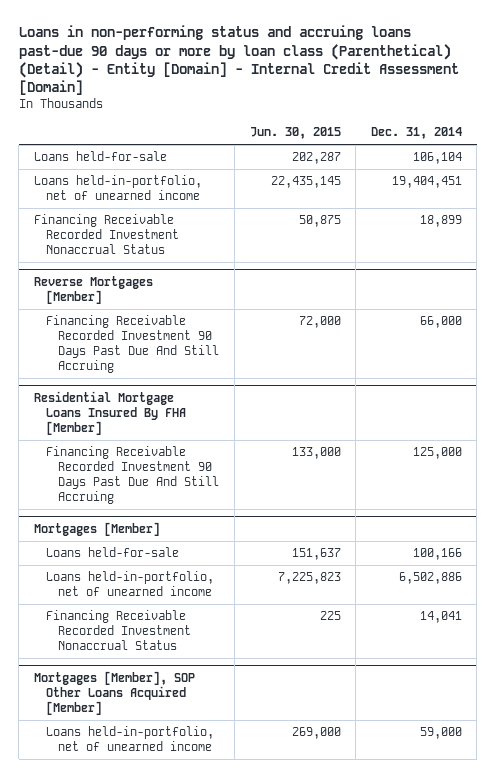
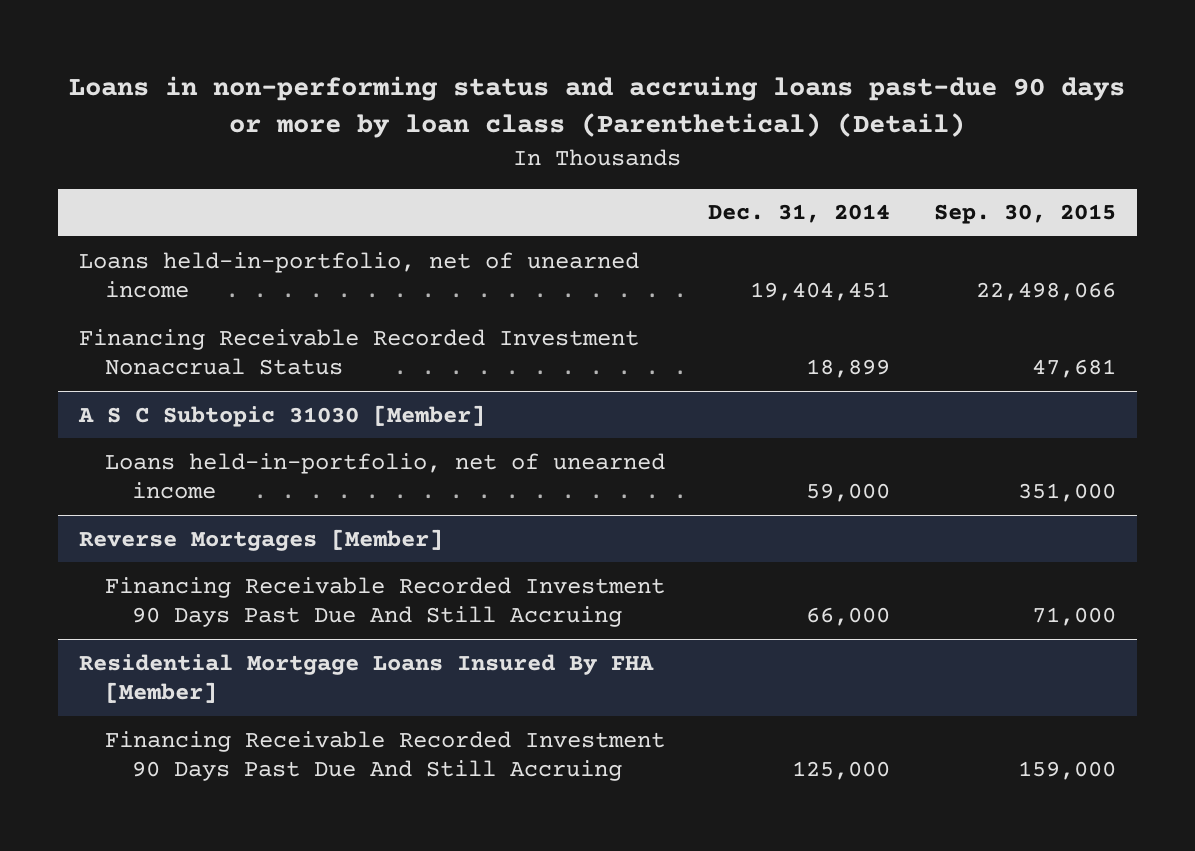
[18,25,459,96] Loans in non-performing status and accruing loans past-due 90 days or more by loan class (Parenthetical) (Detail) - Entity [Domain] - Internal Credit Assessment [Domain] -> [69,75,1126,139] Loans in non-performing status and accruing loans past-due 90 days or more by loan class (Parenthetical) (Detail)
[249,127,341,140] Jun. 30, 2015 -> none
none -> [933,204,1116,225] Sep. 30, 2015
[33,151,167,162] Loans held-for-sale -> none
none -> [78,404,486,427] A S C Subtopic 31030 [Member]
none -> [105,452,666,500] Loans held-in-portfolio, net of unearned income
[33,521,160,536] Mortgages [Member] -> none
[46,547,180,558] Loans held-for-sale -> none
[46,571,215,597] Loans held-in-portfolio, net of unearned income -> none
[46,610,192,651] Financing Receivable Recorded Investment Nonaccrual Status -> none
[33,670,195,715] Mortgages [Member], SOP Other Loans Acquired [Member] -> none
[46,726,215,752] Loans held-in-portfolio, net of unearned income -> none

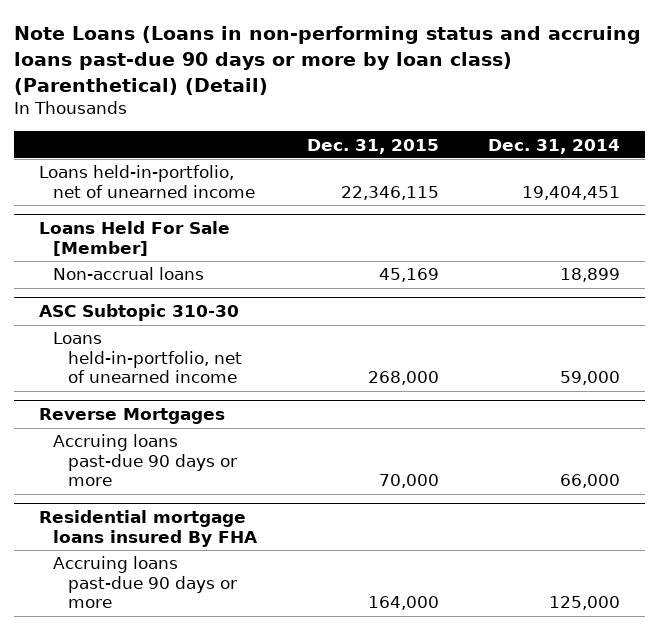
[69,75,1126,139] Loans in non-performing status and accruing loans past-due 90 days or more by loan class (Parenthetical) (Detail) -> [14,26,642,95] Note Loans (Loans in non-performing status and accruing loans past-due 90 days or more by loan class) (Parenthetical) (Detail)
[933,204,1116,225] Sep. 30, 2015 -> none
none -> [306,138,439,154] Dec. 31, 2015
none -> [39,221,231,256] Loans Held For Sale [Member]
[79,328,640,376] Financing Receivable Recorded Investment Nonaccrual Status -> [53,267,205,281] Non-accrual loans
[78,404,486,427] A S C Subtopic 31030 [Member] -> [39,304,240,322] ASC Subtopic 310-30
[79,528,444,551] Reverse Mortgages [Member] -> [39,408,226,425] Reverse Mortgages
[105,576,666,628] Financing Receivable Recorded Investment 90 Days Past Due And Still Accruing -> [53,434,237,487] Accruing loans past-due 90 days or more
[79,653,655,704] Residential Mortgage Loans Insured By FHA [Member] -> [39,510,259,547] Residential mortgage loans insured By FHA
[105,730,666,782] Financing Receivable Recorded Investment 90 Days Past Due And Still Accruing -> [53,556,237,609] Accruing loans past-due 90 days or more

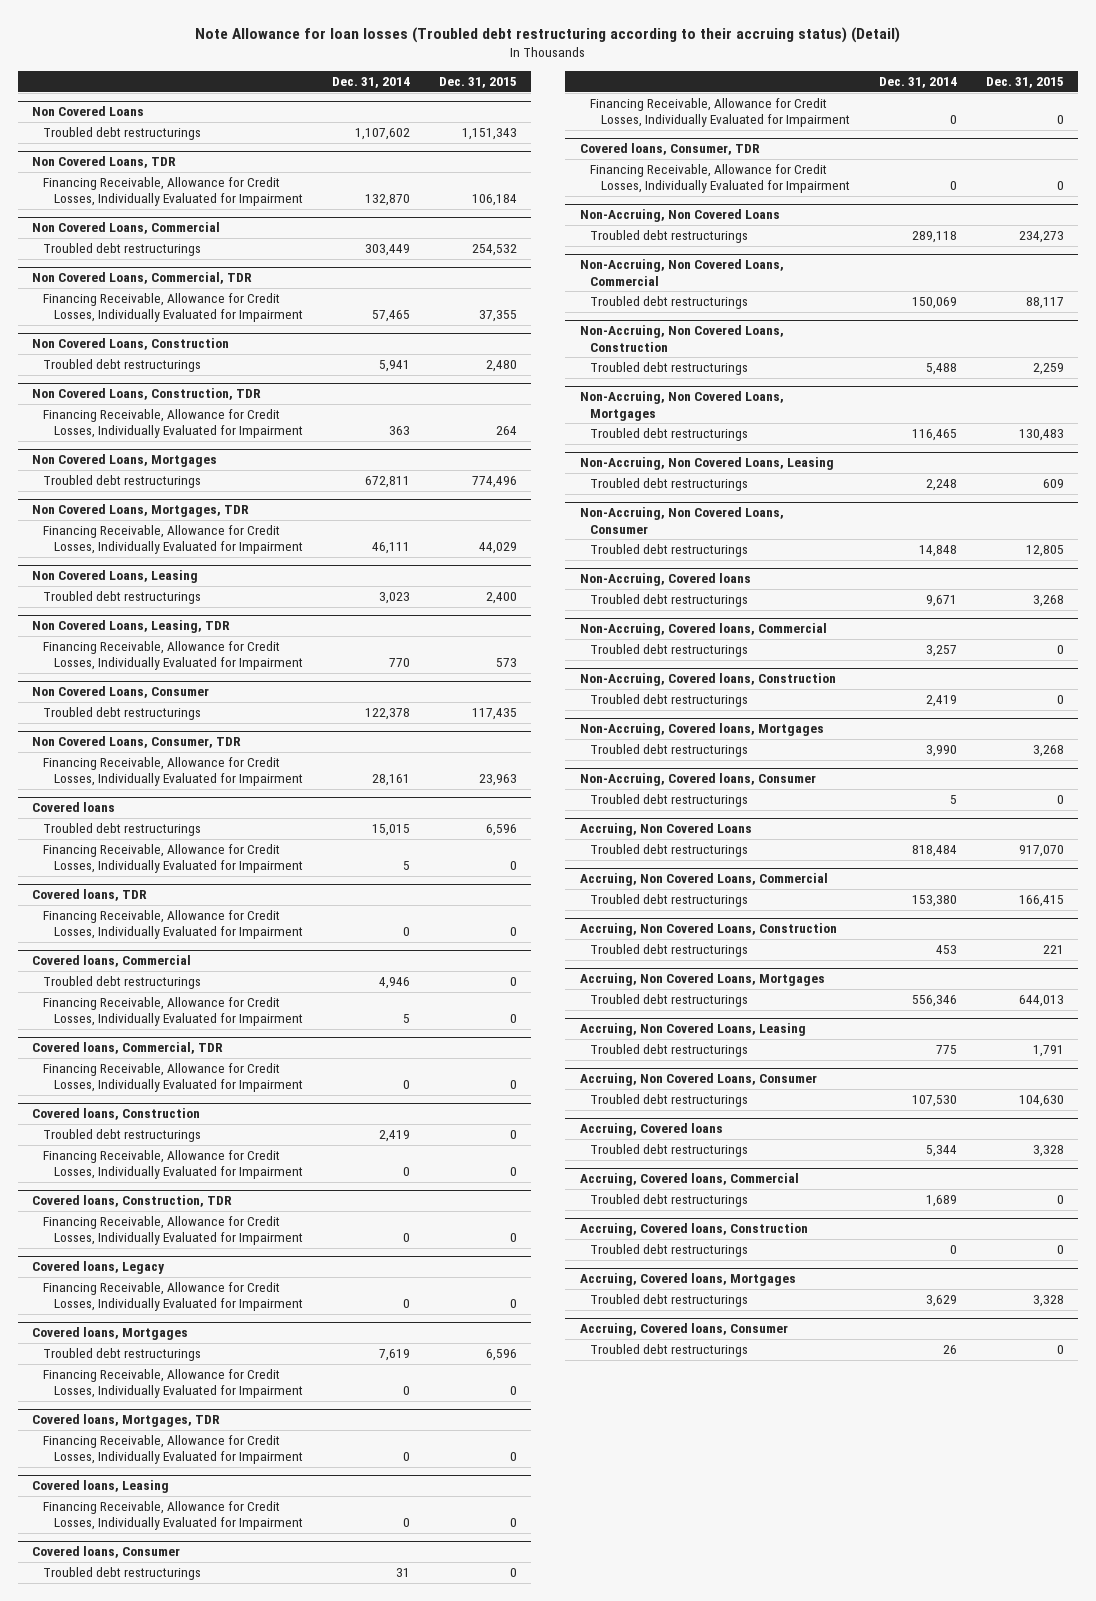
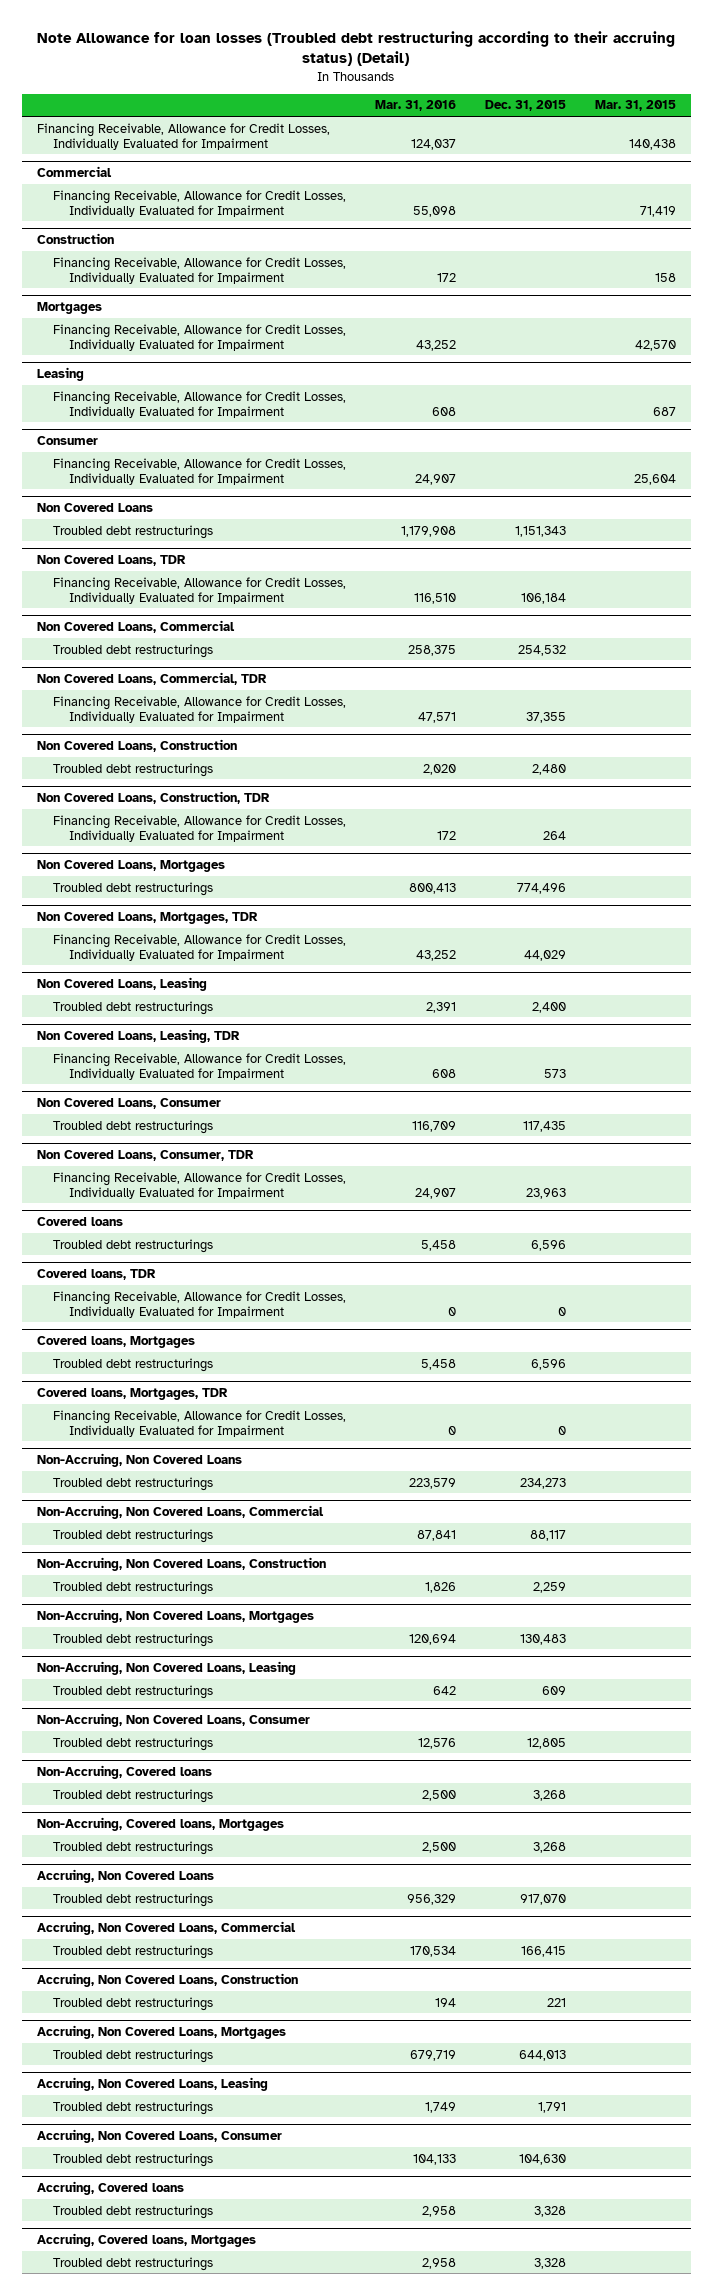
[331,77,410,89] Dec. 31, 2014 -> none
none -> [374,100,456,112] Mar. 31, 2016
none -> [595,100,677,112] Mar. 31, 2015
none -> [36,122,330,150] Financing Receivable, Allowance for Credit Losses, Individually Evaluated for Impairment
none -> [36,166,112,178] Commercial
none -> [52,189,346,217] Financing Receivable, Allowance for Credit Losses, Individually Evaluated for Impairment
none -> [36,233,114,245] Construction
none -> [52,256,346,284] Financing Receivable, Allowance for Credit Losses, Individually Evaluated for Impairment
none -> [36,302,102,315] Mortgages
none -> [52,323,346,351] Financing Receivable, Allowance for Credit Losses, Individually Evaluated for Impairment
none -> [36,367,84,382] Leasing
none -> [52,390,346,418] Financing Receivable, Allowance for Credit Losses, Individually Evaluated for Impairment
none -> [36,436,98,446] Consumer
none -> [52,457,346,485] Financing Receivable, Allowance for Credit Losses, Individually Evaluated for Impairment
[42,844,303,874] Financing Receivable, Allowance for Credit Losses, Individually Evaluated for Impairment -> none
[32,955,192,968] Covered loans, Commercial -> none
[42,976,201,990] Troubled debt restructurings -> none
[42,997,303,1027] Financing Receivable, Allowance for Credit Losses, Individually Evaluated for Impairment -> none
[32,1042,224,1055] Covered loans, Commercial, TDR -> none
[42,1063,303,1093] Financing Receivable, Allowance for Credit Losses, Individually Evaluated for Impairment -> none
[32,1108,201,1121] Covered loans, Construction -> none
[42,1129,201,1143] Troubled debt restructurings -> none
[42,1150,303,1180] Financing Receivable, Allowance for Credit Losses, Individually Evaluated for Impairment -> none
[32,1195,233,1208] Covered loans, Construction, TDR -> none
[42,1216,303,1246] Financing Receivable, Allowance for Credit Losses, Individually Evaluated for Impairment -> none
[32,1261,166,1275] Covered loans, Legacy -> none
[42,1282,303,1312] Financing Receivable, Allowance for Credit Losses, Individually Evaluated for Impairment -> none
[42,1369,303,1399] Financing Receivable, Allowance for Credit Losses, Individually Evaluated for Impairment -> none
[32,1480,170,1494] Covered loans, Leasing -> none
[42,1501,303,1531] Financing Receivable, Allowance for Credit Losses, Individually Evaluated for Impairment -> none
[32,1546,181,1559] Covered loans, Consumer -> none
[42,1567,201,1581] Troubled debt restructurings -> none
[590,98,850,128] Financing Receivable, Allowance for Credit Losses, Individually Evaluated for Impairment -> none
[579,143,760,156] Covered loans, Consumer, TDR -> none
[590,164,850,194] Financing Receivable, Allowance for Credit Losses, Individually Evaluated for Impairment -> none
[579,623,827,637] Non-Accruing, Covered loans, Commercial -> none
[590,644,749,658] Troubled debt restructurings -> none
[579,673,836,687] Non-Accruing, Covered loans, Construction -> none
[590,694,749,708] Troubled debt restructurings -> none
[579,773,816,787] Non-Accruing, Covered loans, Consumer -> none
[590,794,749,808] Troubled debt restructurings -> none
[579,1173,799,1187] Accruing, Covered loans, Commercial -> none
[590,1194,749,1208] Troubled debt restructurings -> none
[579,1223,808,1237] Accruing, Covered loans, Construction -> none
[590,1244,749,1258] Troubled debt restructurings -> none
[579,1323,788,1337] Accruing, Covered loans, Consumer -> none
[590,1344,749,1358] Troubled debt restructurings -> none

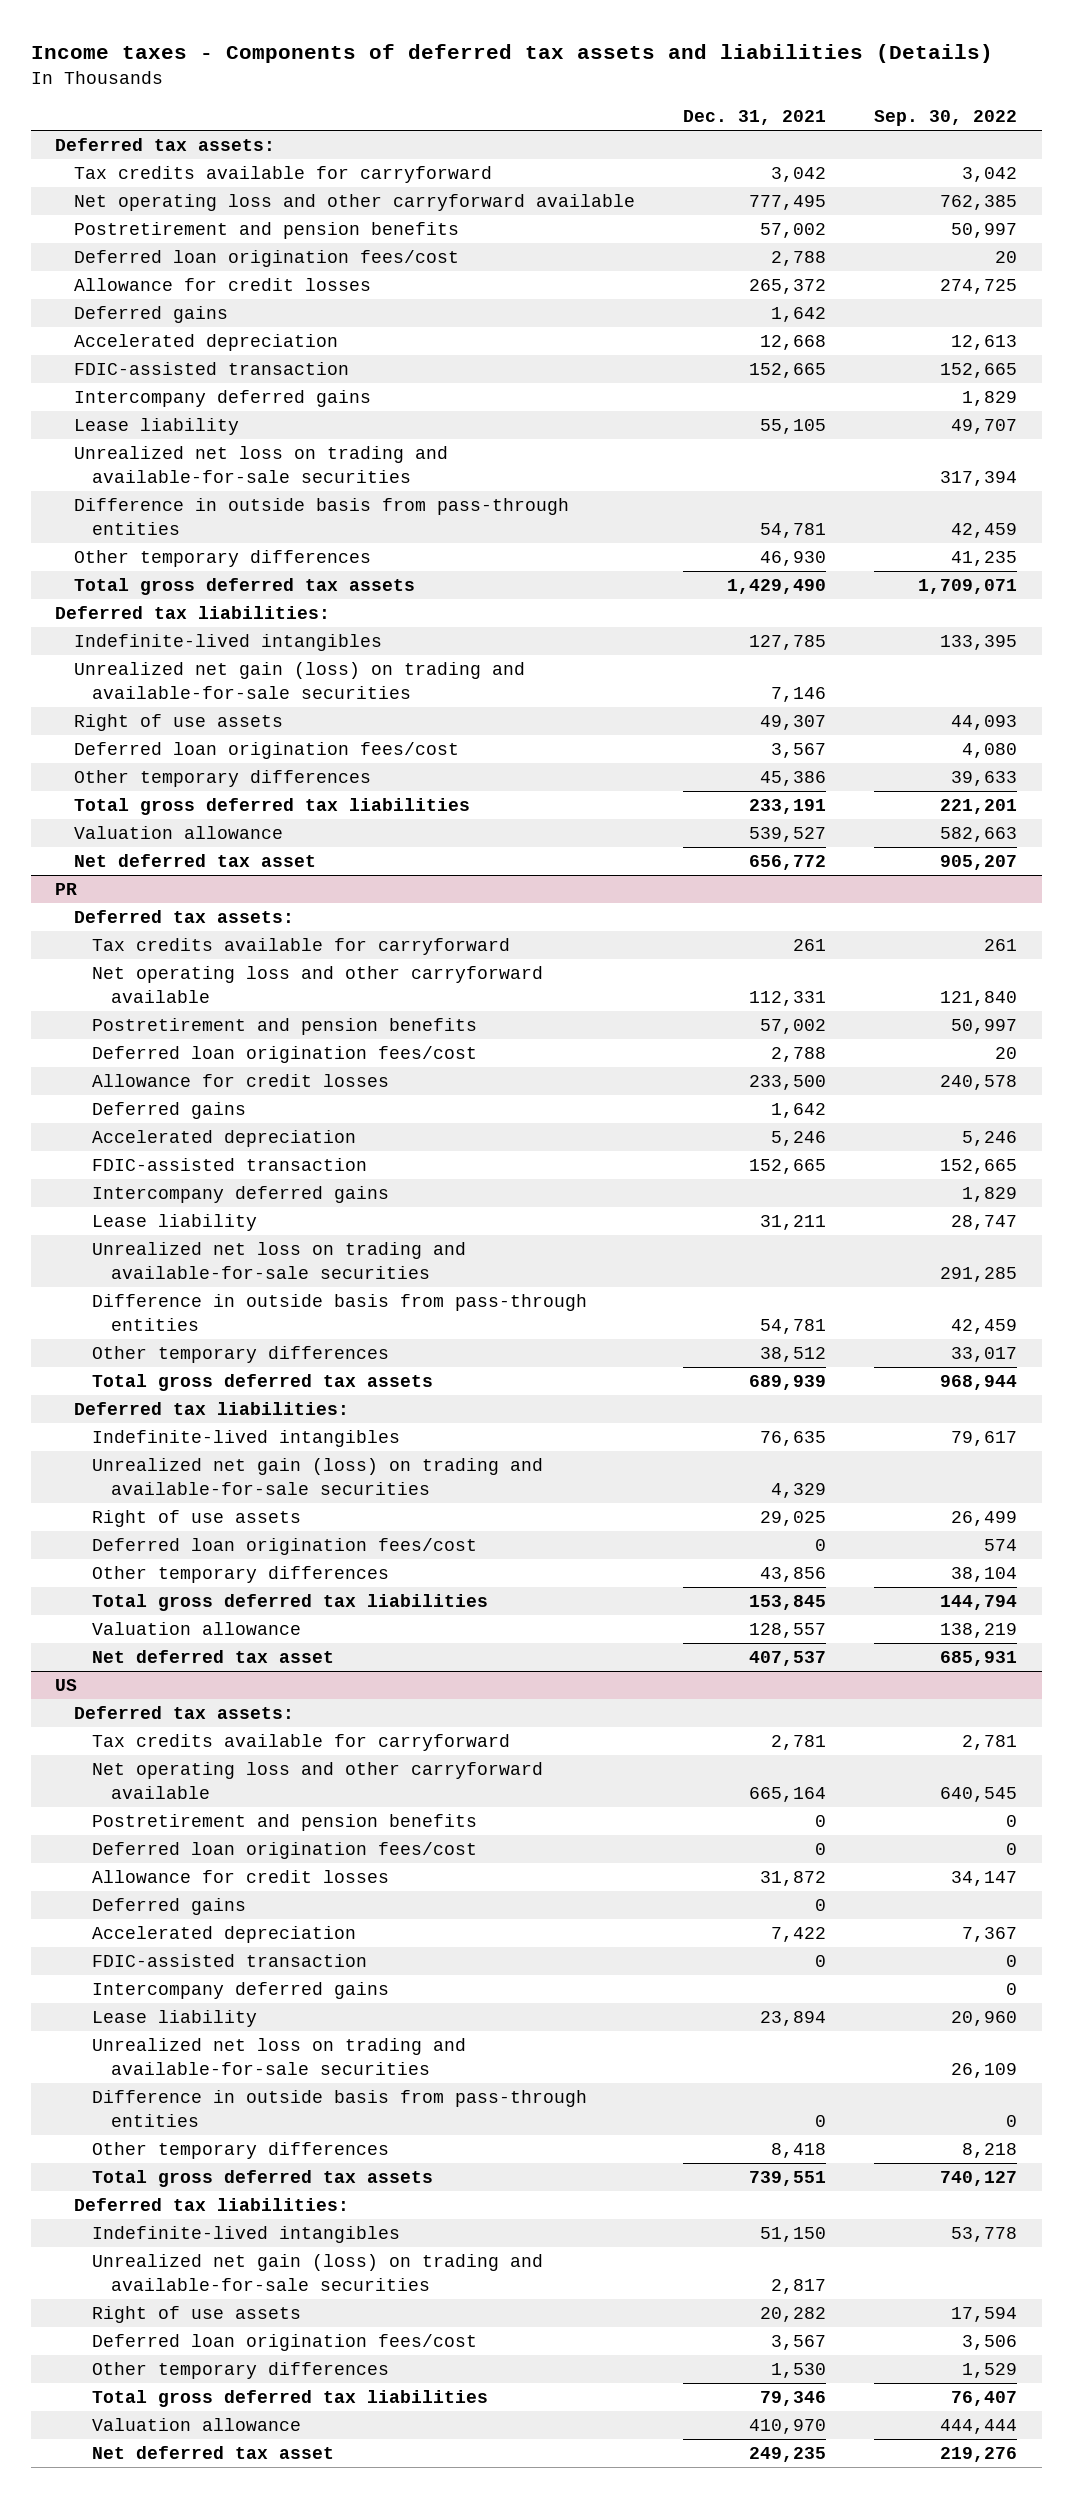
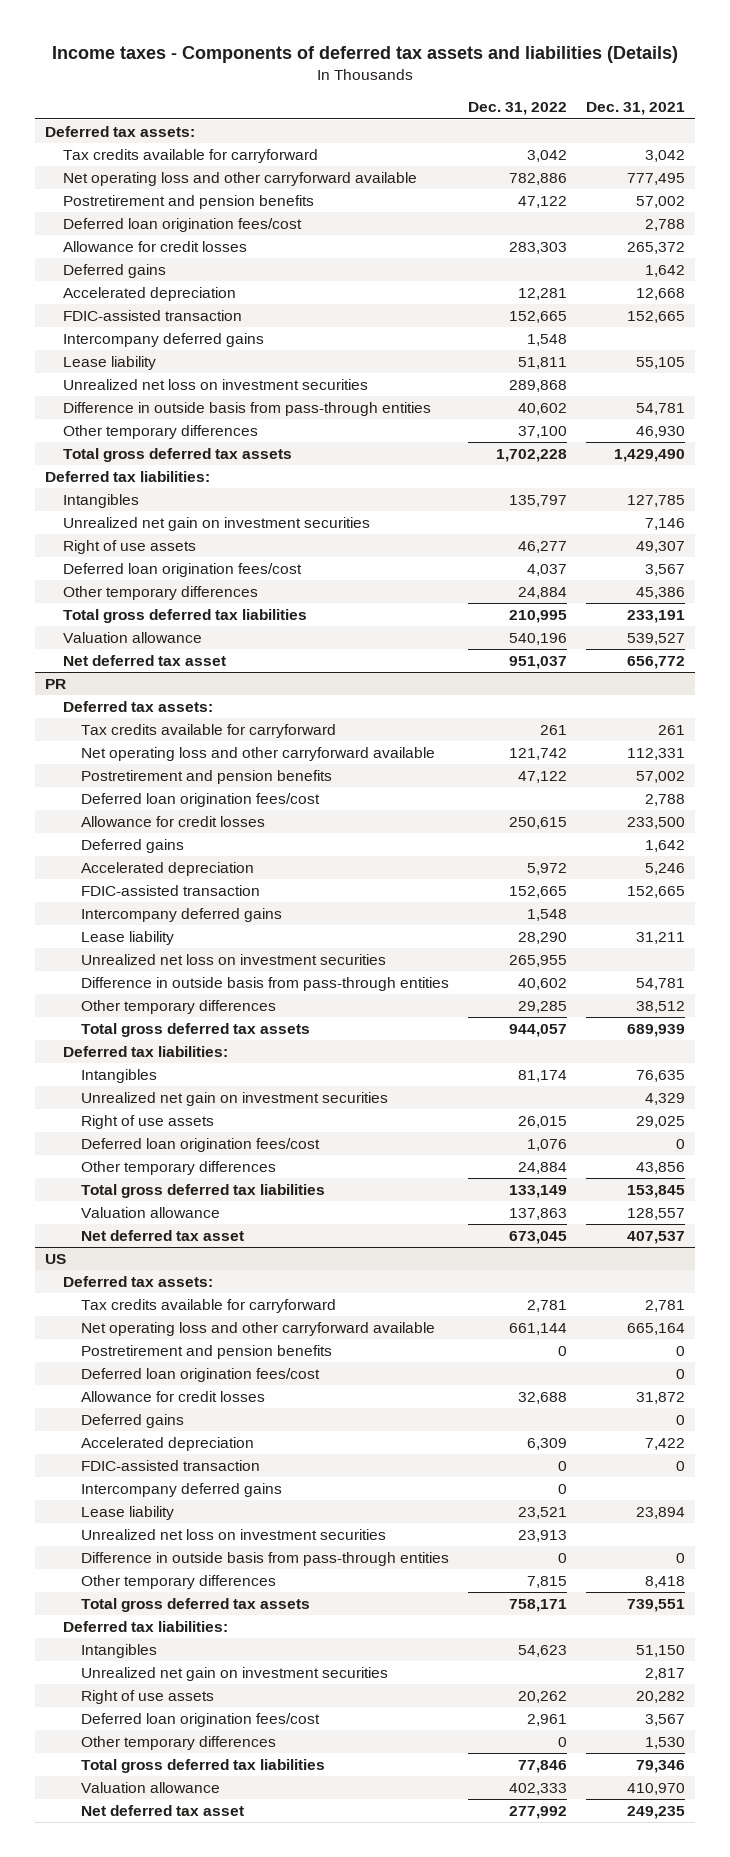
[874,110,1018,127] Sep. 30, 2022 -> none
none -> [468,102,568,116] Dec. 31, 2022
[73,446,448,483] Unrealized net loss on trading and available-for-sale securities -> [63,378,369,390] Unrealized net loss on investment securities
[73,634,382,652] Indefinite-lived intangibles -> [63,493,140,508] Intangibles
[73,662,525,699] Unrealized net gain (loss) on trading and available-for-sale securities -> [63,516,371,531] Unrealized net gain on investment securities
[92,1242,467,1279] Unrealized net loss on trading and available-for-sale securities -> [81,953,387,965] Unrealized net loss on investment securities
[92,1430,401,1448] Indefinite-lived intangibles -> [81,1068,158,1083] Intangibles
[92,1458,544,1495] Unrealized net gain (loss) on trading and available-for-sale securities -> [81,1091,389,1106] Unrealized net gain on investment securities
[92,2038,467,2075] Unrealized net loss on trading and available-for-sale securities -> [81,1528,387,1540] Unrealized net loss on investment securities
[92,2226,401,2244] Indefinite-lived intangibles -> [81,1643,158,1658] Intangibles
[92,2254,544,2291] Unrealized net gain (loss) on trading and available-for-sale securities -> [81,1666,389,1681] Unrealized net gain on investment securities

